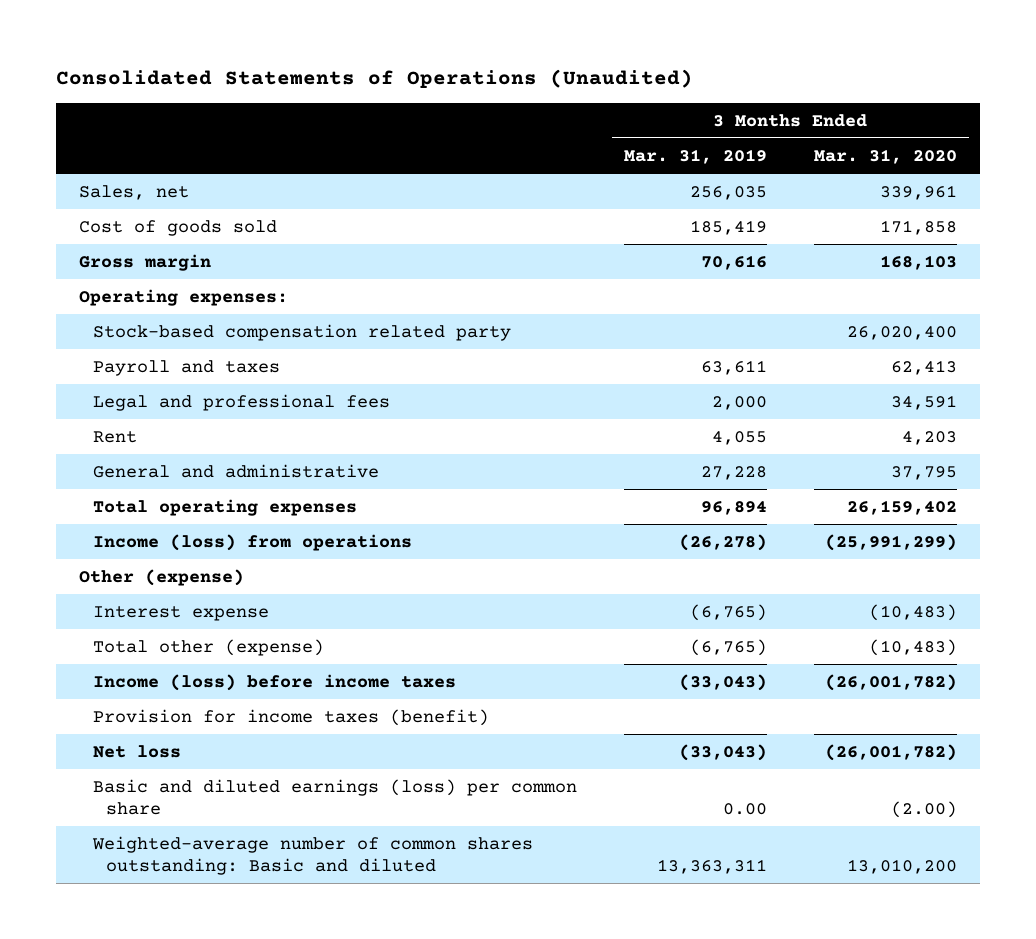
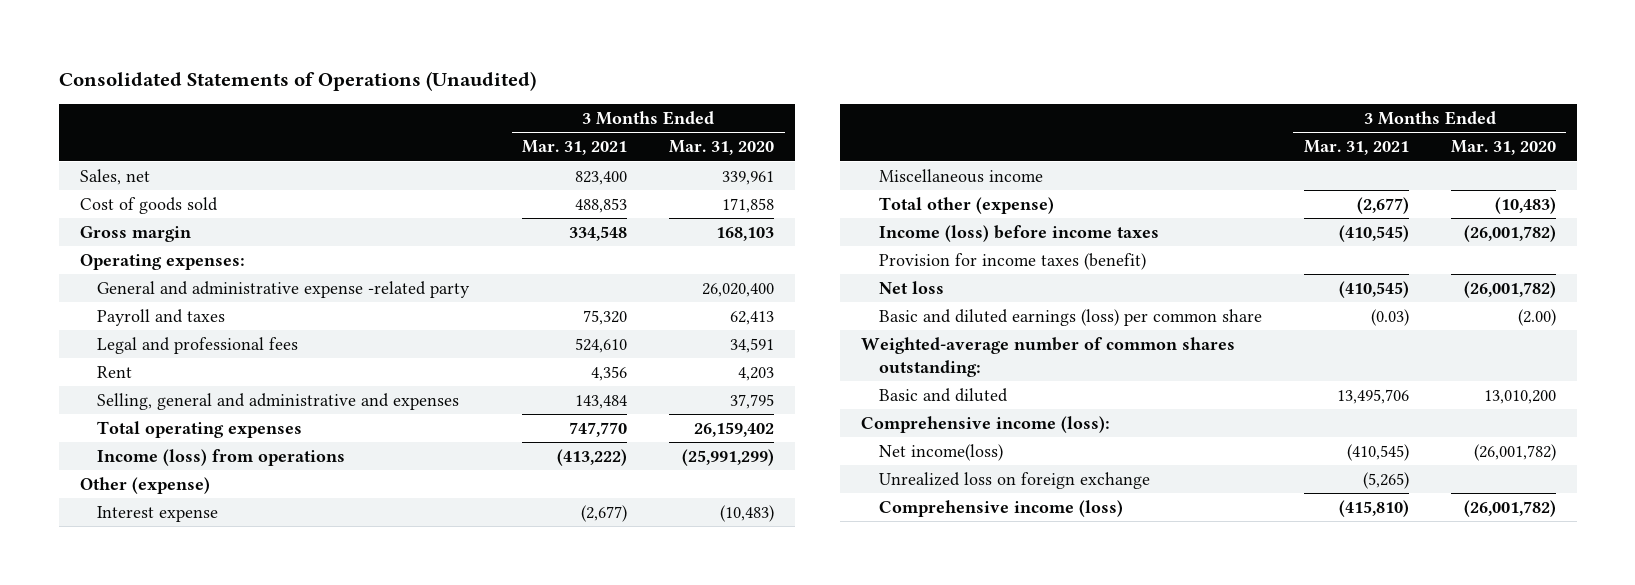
[623,148,767,164] Mar. 31, 2019 -> none
none -> [522,140,628,156] Mar. 31, 2021
[92,323,511,341] Stock-based compensation related party -> [97,280,471,298] General and administrative expense -related party
[92,463,379,478] General and administrative -> [97,392,460,410] Selling, general and administrative and expenses
none -> [878,168,1043,183] Miscellaneous income
none -> [860,336,1235,377] Weighted-average number of common shares outstanding:
[91,835,533,876] Weighted-average number of common shares outstanding: Basic and diluted -> [878,387,1008,402] Basic and diluted
none -> [860,415,1110,433] Comprehensive income (loss):
none -> [878,443,1003,461] Net income(loss)
none -> [878,471,1150,489] Unrealized loss on foreign exchange
none -> [878,499,1123,517] Comprehensive income (loss)

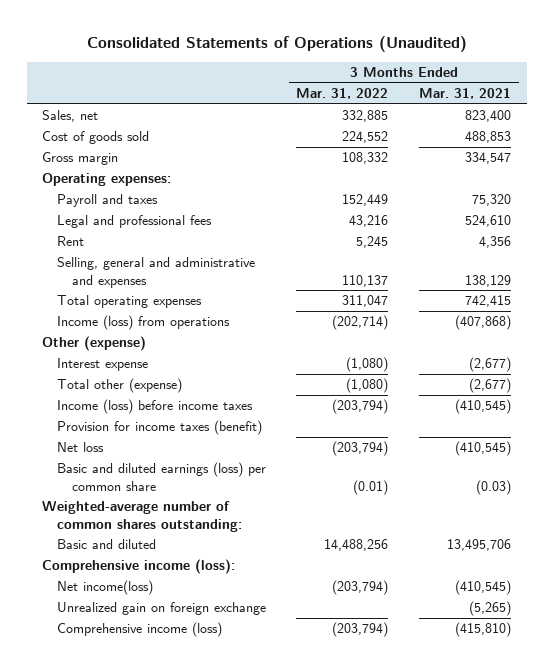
[669,140,775,156] Mar. 31, 2020 -> none
none -> [296,88,389,100] Mar. 31, 2022
[569,225,628,241] 334,548 -> [465,152,512,165] 334,547
[97,280,471,298] General and administrative expense -related party -> none
[575,394,628,409] 143,484 -> [465,274,512,287] 138,129
[569,421,628,437] 747,770 -> [465,295,512,308] 742,415
[557,448,628,466] (413,222) -> [455,315,512,331] (407,868)
[878,168,1043,183] Miscellaneous income -> none
[878,471,1150,489] Unrealized loss on foreign exchange -> [56,602,266,616] Unrealized gain on foreign exchange

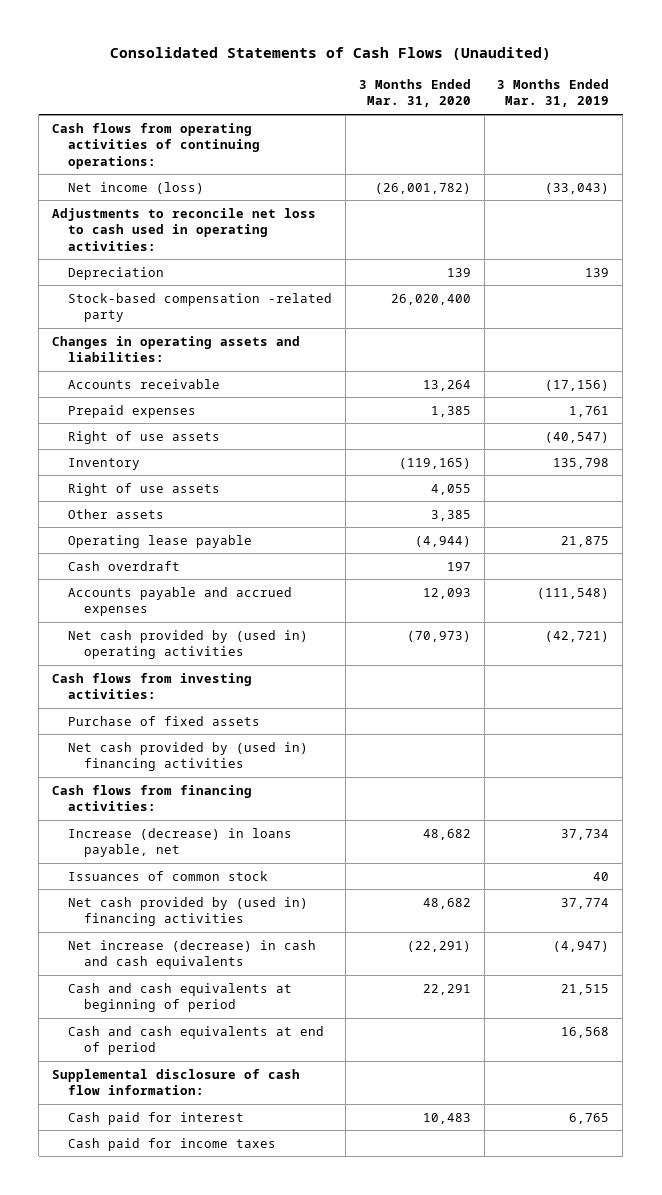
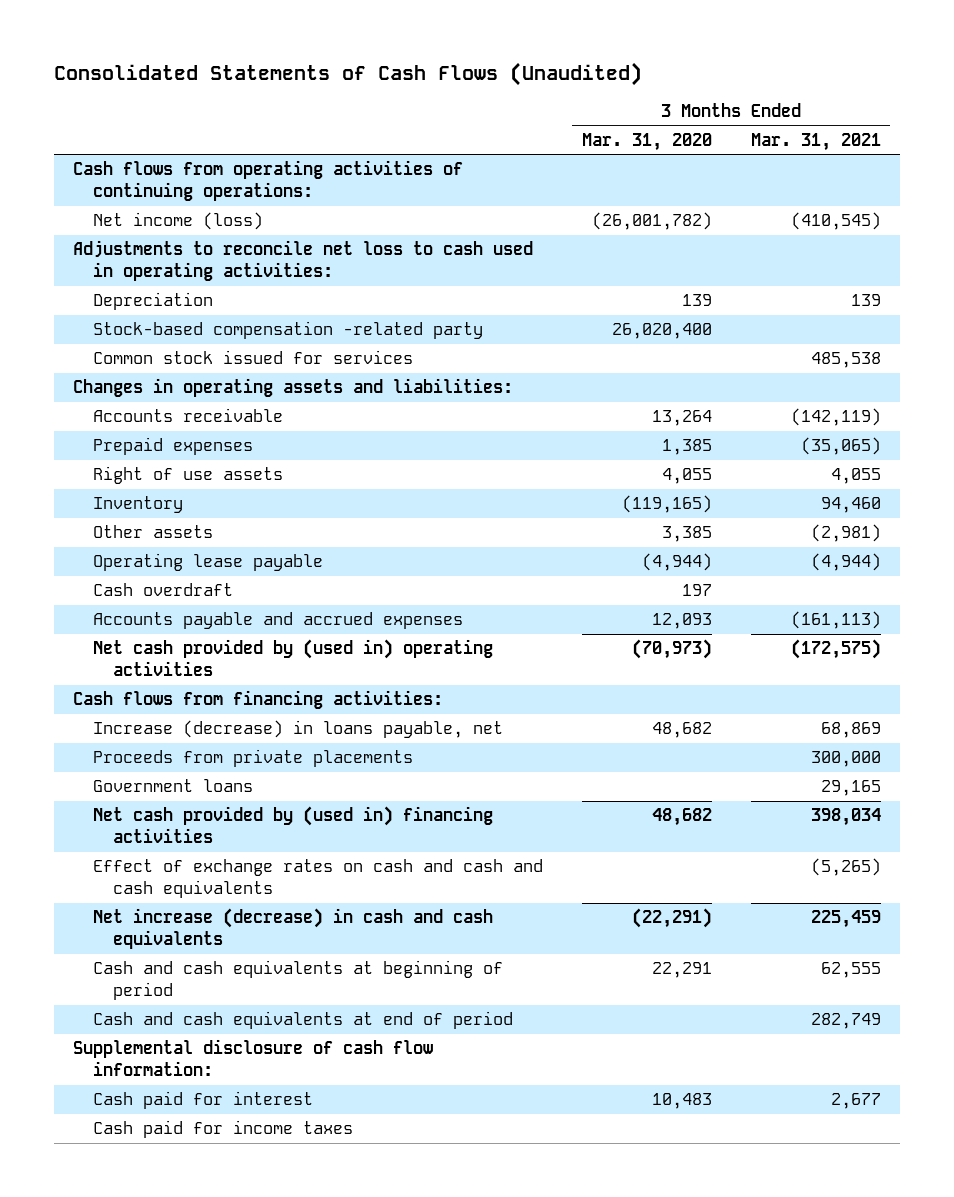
[497,78,610,108] 3 Months Ended Mar. 31, 2019 -> none
none -> [750,132,881,151] Mar. 31, 2021
none -> [93,350,414,365] Common stock issued for services
[68,430,221,444] Right of use assets -> none
[68,457,141,470] Inventory -> [93,496,184,514] Inventory
[52,672,253,700] Cash flows from investing activities: -> none
[68,715,261,726] Purchase of fixed assets -> none
[68,741,309,772] Net cash provided by (used in) financing activities -> none
[68,870,269,881] Issuances of common stock -> none
none -> [93,749,414,768] Proceeds from private placements
none -> [93,779,254,793] Government loans
none -> [93,859,544,899] Effect of exchange rates on cash and cash and cash equivalents

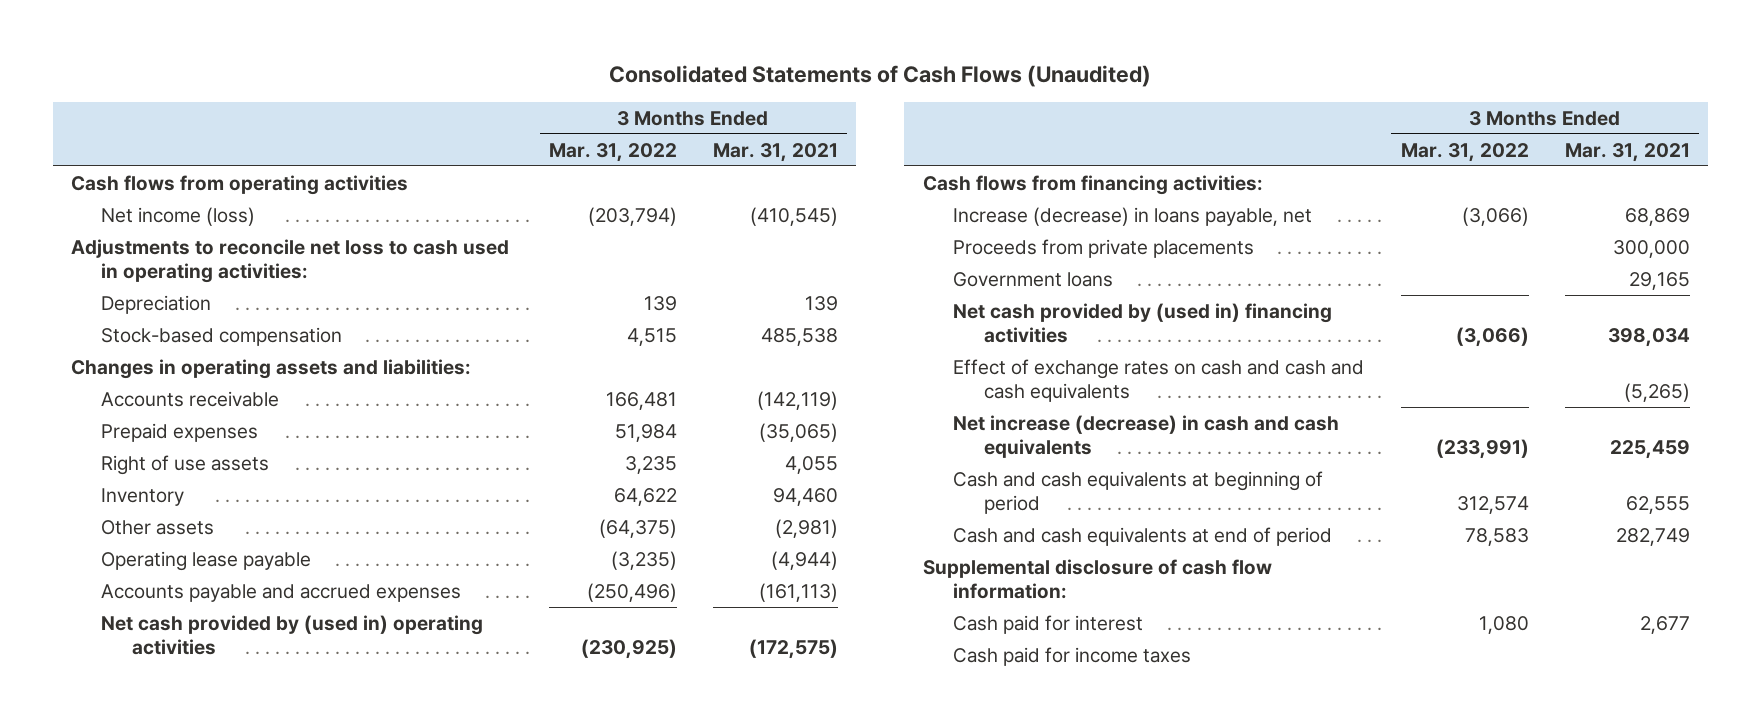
[581,132,712,151] Mar. 31, 2020 -> none
none -> [548,142,677,162] Mar. 31, 2022
[73,160,464,202] Cash flows from operating activities of continuing operations: -> [70,174,408,195] Cash flows from operating activities
[93,321,484,340] Stock-based compensation -related party -> none
[93,350,414,365] Common stock issued for services -> [101,326,343,346] Stock-based compensation
[93,583,234,597] Cash overdraft -> none

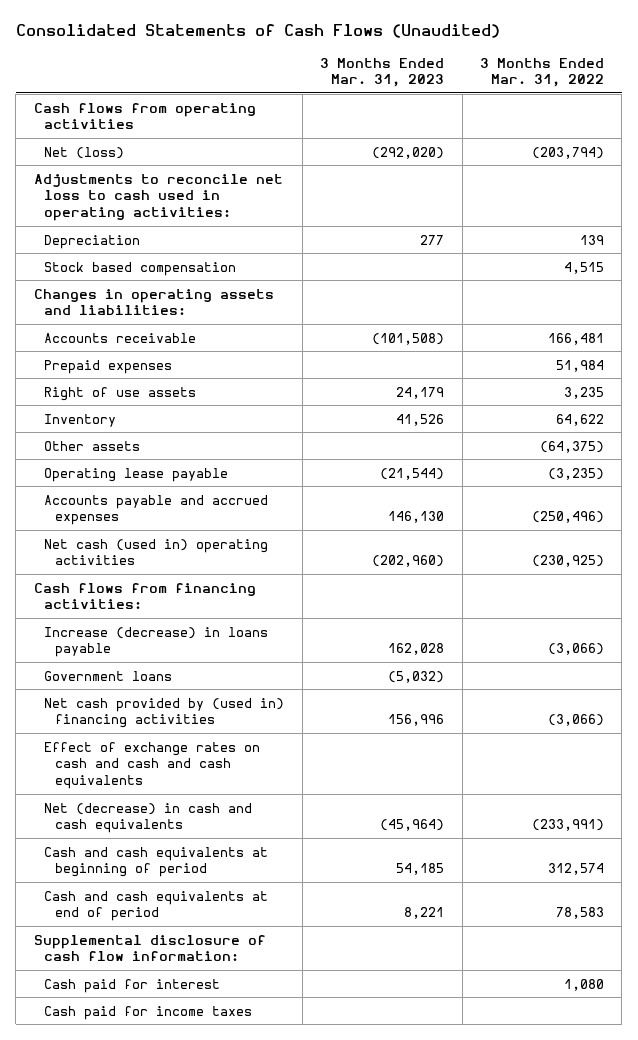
[713,142,839,162] Mar. 31, 2021 -> none
none -> [320,57,445,88] 3 Months Ended Mar. 31, 2023
[101,206,256,226] Net income (loss) -> [44,146,125,159] Net (loss)
[101,326,343,346] Stock-based compensation -> [44,261,237,276] Stock based compensation
[101,614,484,655] Net cash provided by (used in) operating activities -> [44,538,269,566] Net cash (used in) operating activities
[953,238,1255,258] Proceeds from private placements -> none
[953,206,1313,226] Increase (decrease) in loans payable, net -> [44,626,269,658] Increase (decrease) in loans payable
[953,414,1340,458] Net increase (decrease) in cash and cash equivalents -> [44,802,253,834] Net (decrease) in cash and cash equivalents

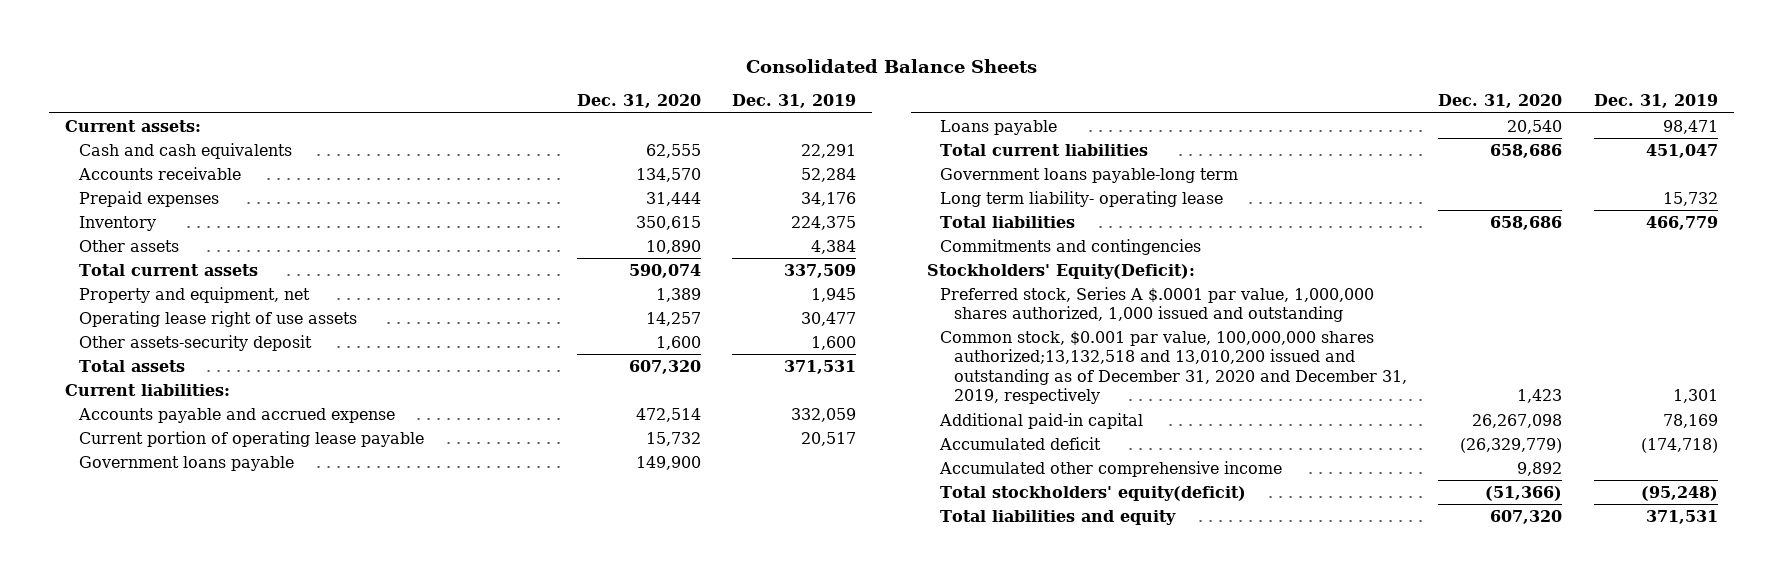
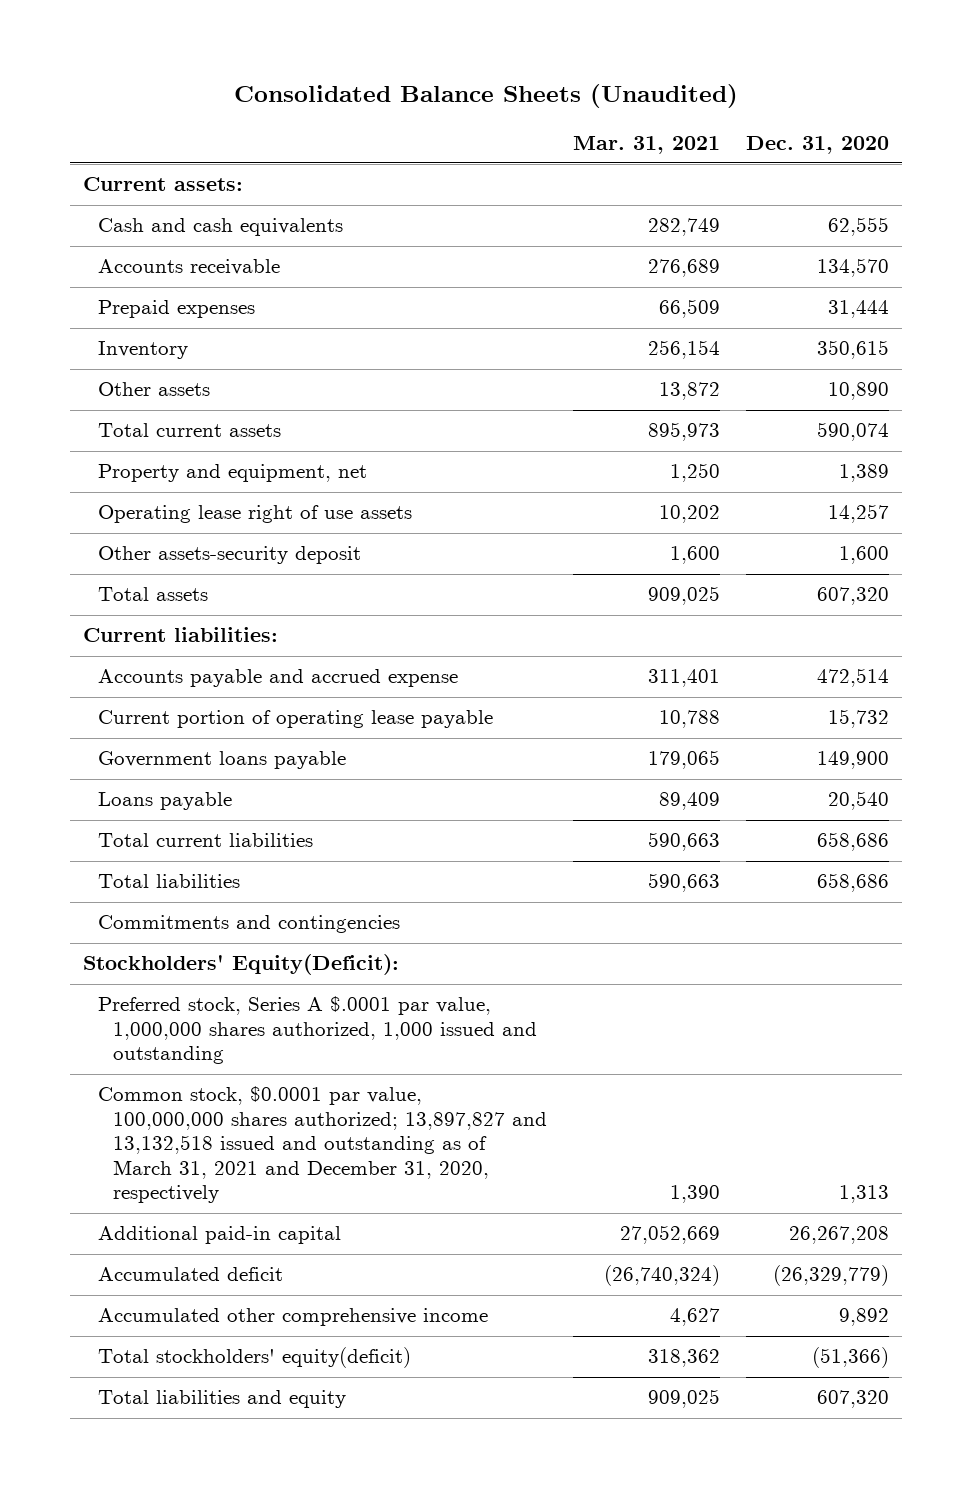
[745,59,1037,74] Consolidated Balance Sheets -> [233,83,738,108] Consolidated Balance Sheets (Unaudited)
[732,94,857,109] Dec. 31, 2019 -> none
none -> [573,135,721,154] Mar. 31, 2021
[940,167,1239,183] Government loans payable-long term -> none
[940,190,1224,207] Long term liability- operating lease -> none
[940,330,1407,405] Common stock, $0.001 par value, 100,000,000 shares authorized;13,132,518 and 13,010,200 issued and outstanding as of December 31, 2020 and December 31, 2019, respectively -> [98,1086,548,1204] Common stock, $0.0001 par value, 100,000,000 shares authorized; 13,897,827 and 13,132,518 issued and outstanding as of March 31, 2021 and December 31, 2020, respectively
[1517,389,1563,404] 1,423 -> [839,1185,890,1204] 1,313
[1472,413,1563,428] 26,267,098 -> [789,1226,890,1245] 26,267,208

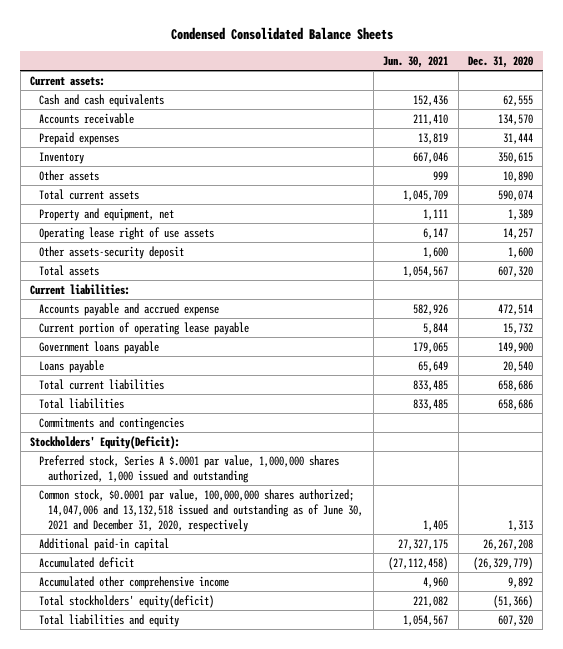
[233,83,738,108] Consolidated Balance Sheets (Unaudited) -> [170,26,393,40] Condensed Consolidated Balance Sheets
[573,135,721,154] Mar. 31, 2021 -> none
none -> [383,55,449,68] Jun. 30, 2021
[98,1086,548,1204] Common stock, $0.0001 par value, 100,000,000 shares authorized; 13,897,827 and 13,132,518 issued and outstanding as of March 31, 2021 and December 31, 2020, respectively -> [39,488,364,532] Common stock, $0.0001 par value, 100,000,000 shares authorized; 14,047,006 and 13,132,518 issued and outstanding as of June 30, 2021 and December 31, 2020, respectively

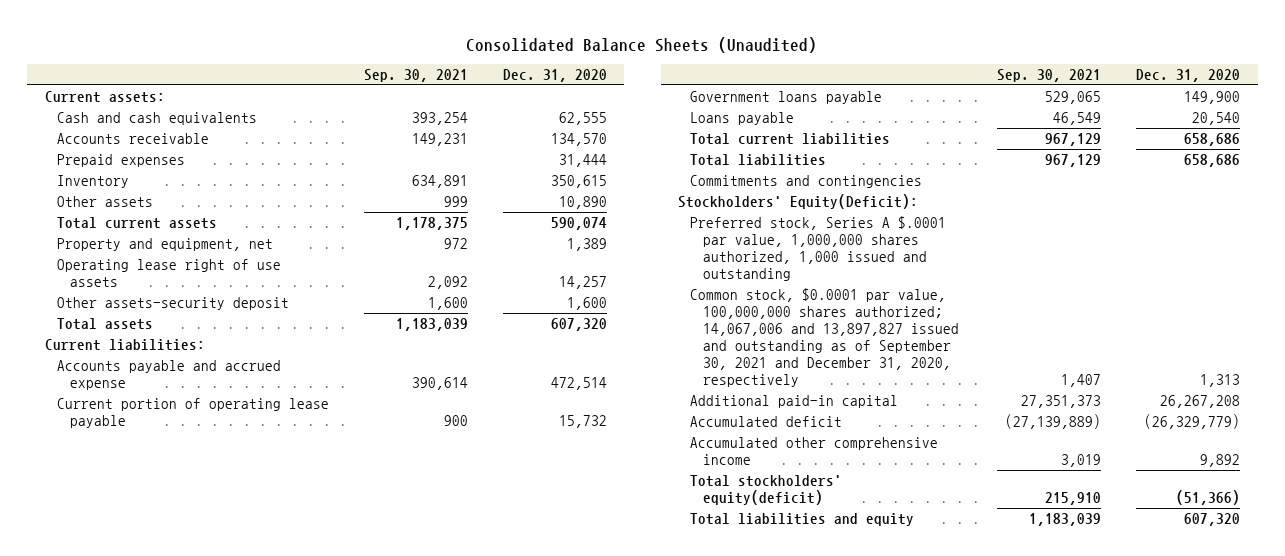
[170,26,393,40] Condensed Consolidated Balance Sheets -> [466,36,818,53] Consolidated Balance Sheets (Unaudited)
[383,55,449,68] Jun. 30, 2021 -> none
none -> [364,69,469,83] Sep. 30, 2021
[39,488,364,532] Common stock, $0.0001 par value, 100,000,000 shares authorized; 14,047,006 and 13,132,518 issued and outstanding as of June 30, 2021 and December 31, 2020, respectively -> [690,287,959,388] Common stock, $0.0001 par value, 100,000,000 shares authorized; 14,067,006 and 13,897,827 issued and outstanding as of September 30, 2021 and December 31, 2020, respectively

